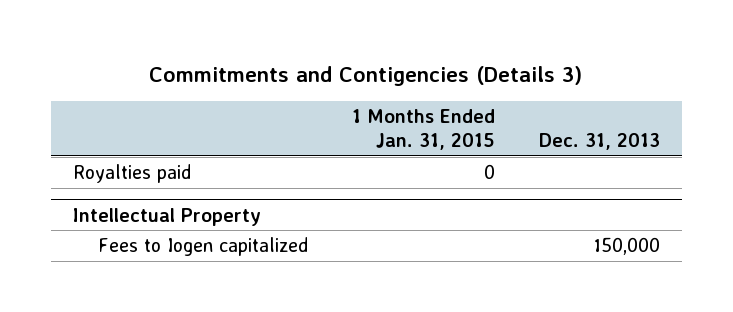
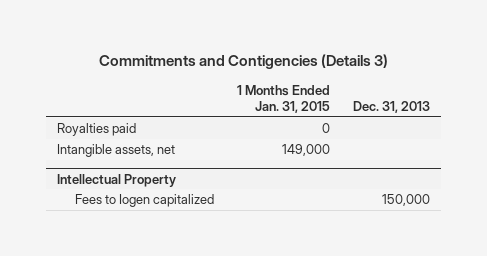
none -> [57,144,176,158] Intangible assets, net

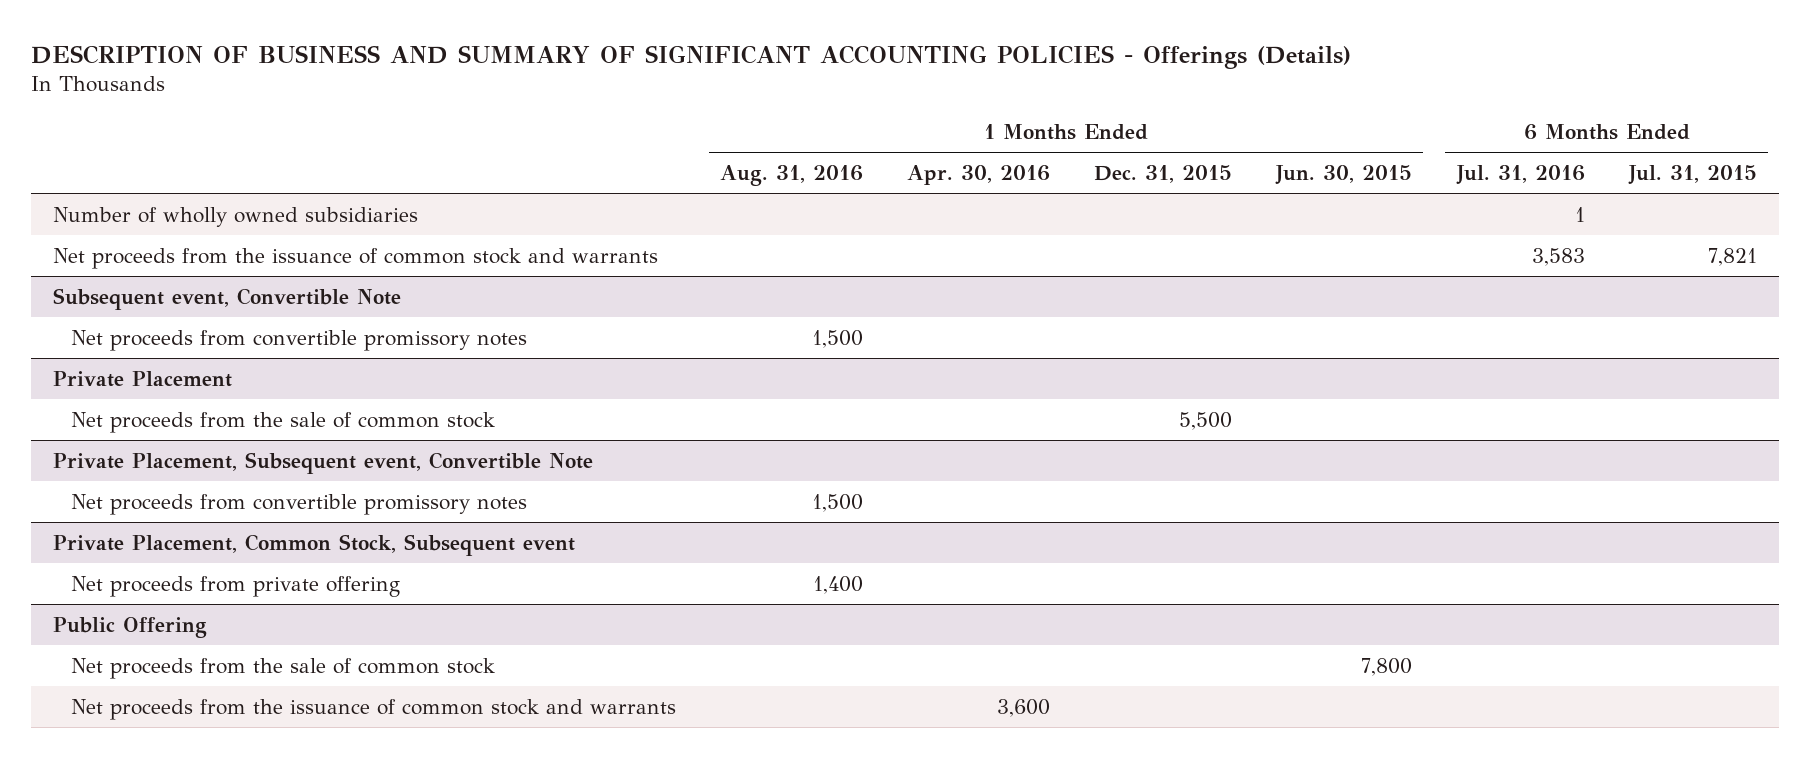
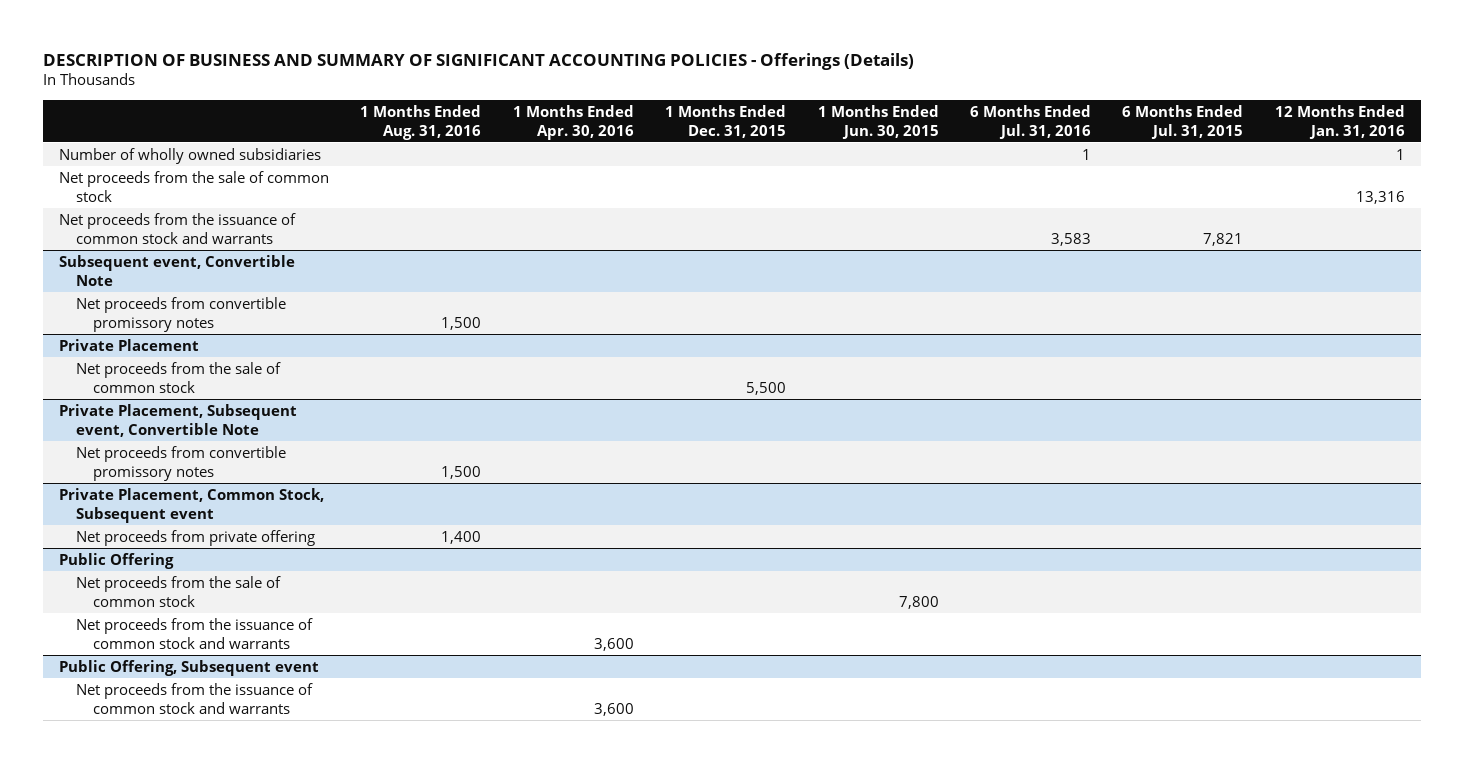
none -> [1274,104,1405,139] 12 Months Ended Jan. 31, 2016
none -> [58,170,329,202] Net proceeds from the sale of common stock
none -> [58,659,319,676] Public Offering, Subsequent event
none -> [76,682,314,714] Net proceeds from the issuance of common stock and warrants

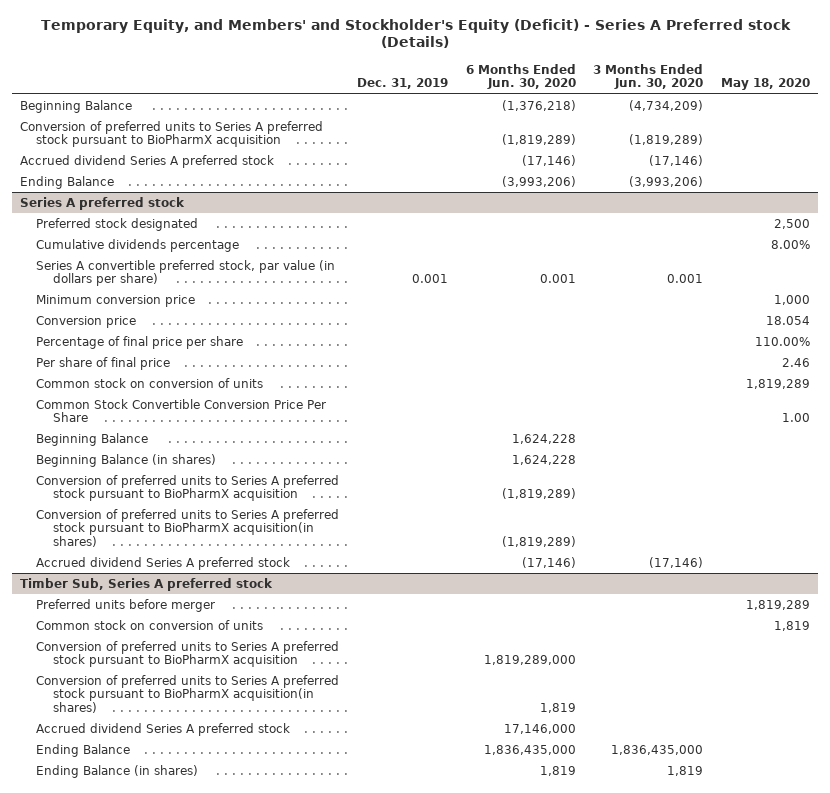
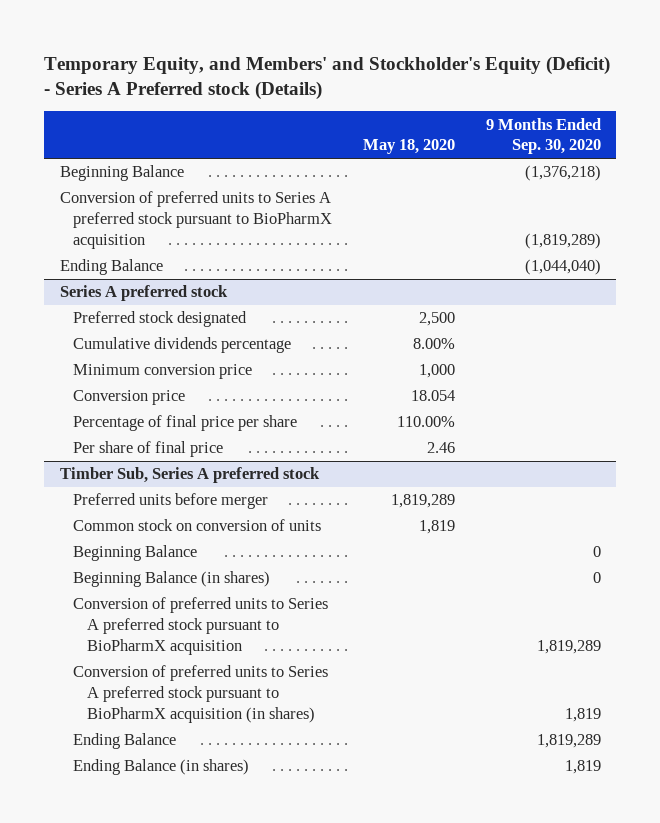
[357,78,449,90] Dec. 31, 2019 -> none
[465,63,576,90] 6 Months Ended Jun. 30, 2020 -> none
[593,63,704,90] 3 Months Ended Jun. 30, 2020 -> none
none -> [485,117,601,155] 9 Months Ended Sep. 30, 2020
[20,154,275,168] Accrued dividend Series A preferred stock -> none
[36,259,336,287] Series A convertible preferred stock, par value (in dollars per share) -> none
[36,377,264,388] Common stock on conversion of units -> none
[36,398,327,423] Common Stock Convertible Conversion Price Per Share -> none
[36,432,149,446] Beginning Balance -> none
[36,453,217,467] Beginning Balance (in shares) -> none
[36,474,340,502] Conversion of preferred units to Series A preferred stock pursuant to BioPharmX acquisition -> none
[36,508,340,548] Conversion of preferred units to Series A preferred stock pursuant to BioPharmX acquisition(in shares) -> none
[36,556,291,570] Accrued dividend Series A preferred stock -> none
none -> [73,545,198,562] Beginning Balance
none -> [73,571,271,588] Beginning Balance (in shares)
[36,722,291,736] Accrued dividend Series A preferred stock -> none
[36,674,340,714] Conversion of preferred units to Series A preferred stock pursuant to BioPharmX acquisition(in shares) -> [73,665,329,724] Conversion of preferred units to Series A preferred stock pursuant to BioPharmX acquisition (in shares)

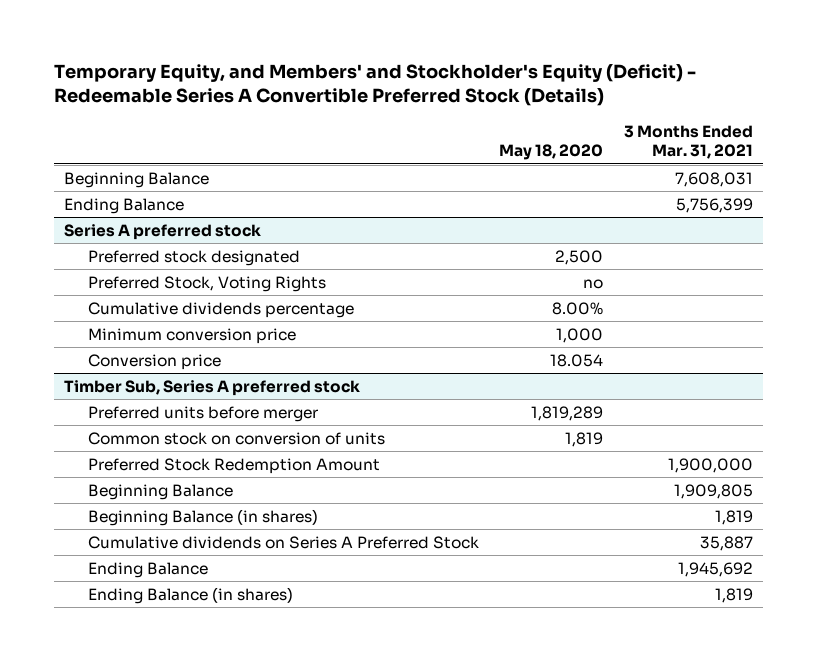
[44,55,611,100] Temporary Equity, and Members' and Stockholder's Equity (Deficit) - Series A Preferred stock (Details) -> [54,64,697,107] Temporary Equity, and Members' and Stockholder's Equity (Deficit) - Redeemable Series A Convertible Preferred Stock (Details)
[485,117,601,155] 9 Months Ended Sep. 30, 2020 -> none
none -> [623,124,753,160] 3 Months Ended Mar. 31, 2021
[59,191,333,250] Conversion of preferred units to Series A preferred stock pursuant to BioPharmX acquisition -> none
none -> [87,275,326,292] Preferred Stock, Voting Rights
[73,415,298,432] Percentage of final price per share -> none
[73,441,224,458] Per share of final price -> none
none -> [87,457,380,474] Preferred Stock Redemption Amount
[73,597,329,656] Conversion of preferred units to Series A preferred stock pursuant to BioPharmX acquisition -> none
[73,665,329,724] Conversion of preferred units to Series A preferred stock pursuant to BioPharmX acquisition (in shares) -> none
none -> [87,535,479,549] Cumulative dividends on Series A Preferred Stock

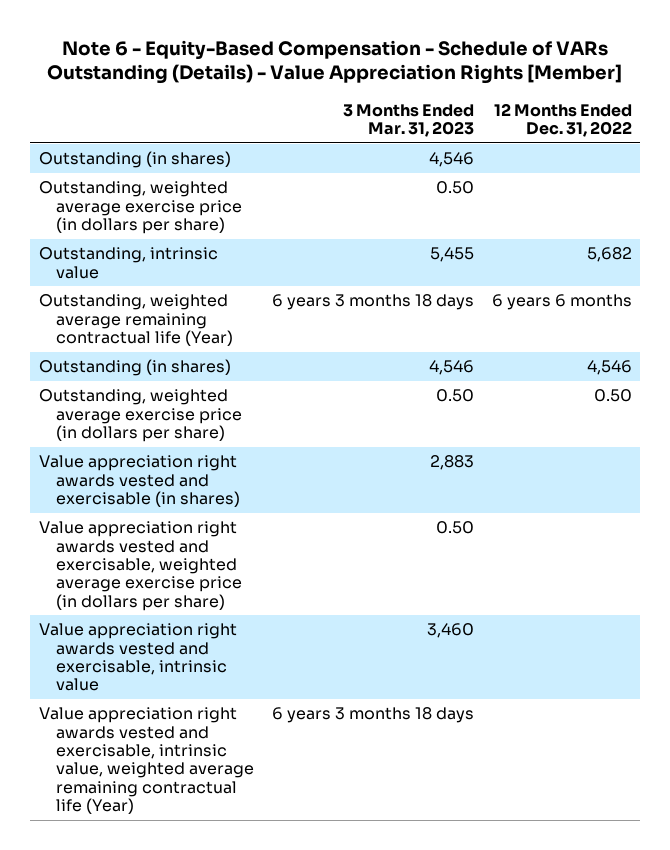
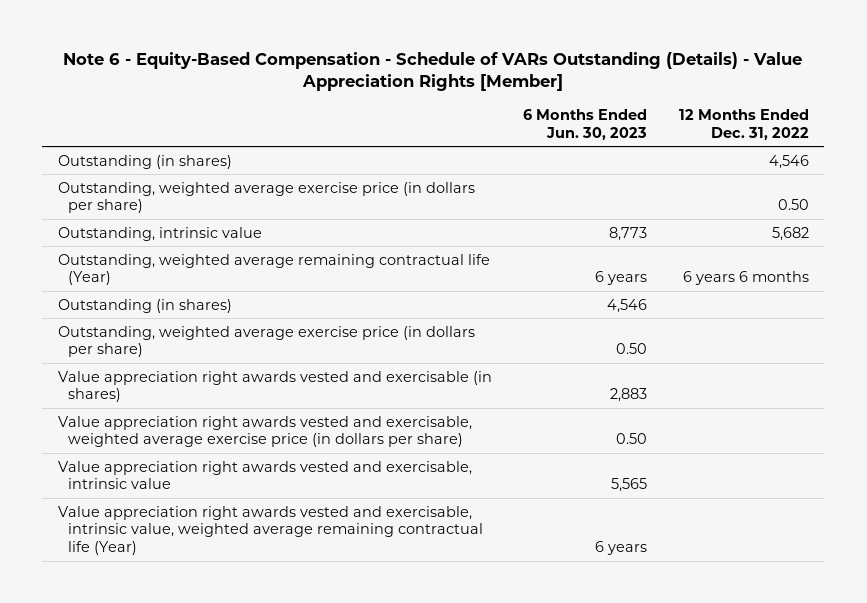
[342,103,474,138] 3 Months Ended Mar. 31, 2023 -> none
none -> [523,108,648,140] 6 Months Ended Jun. 30, 2023
[38,247,218,279] Outstanding, intrinsic value -> [58,226,263,241] Outstanding, intrinsic value
[38,294,233,347] Outstanding, weighted average remaining contractual life (Year) -> [58,253,491,286] Outstanding, weighted average remaining contractual life (Year)
[38,151,231,169] Outstanding (in shares) -> [58,298,233,313] Outstanding (in shares)
[38,181,242,235] Outstanding, weighted average exercise price (in dollars per share) -> [58,325,476,358] Outstanding, weighted average exercise price (in dollars per share)

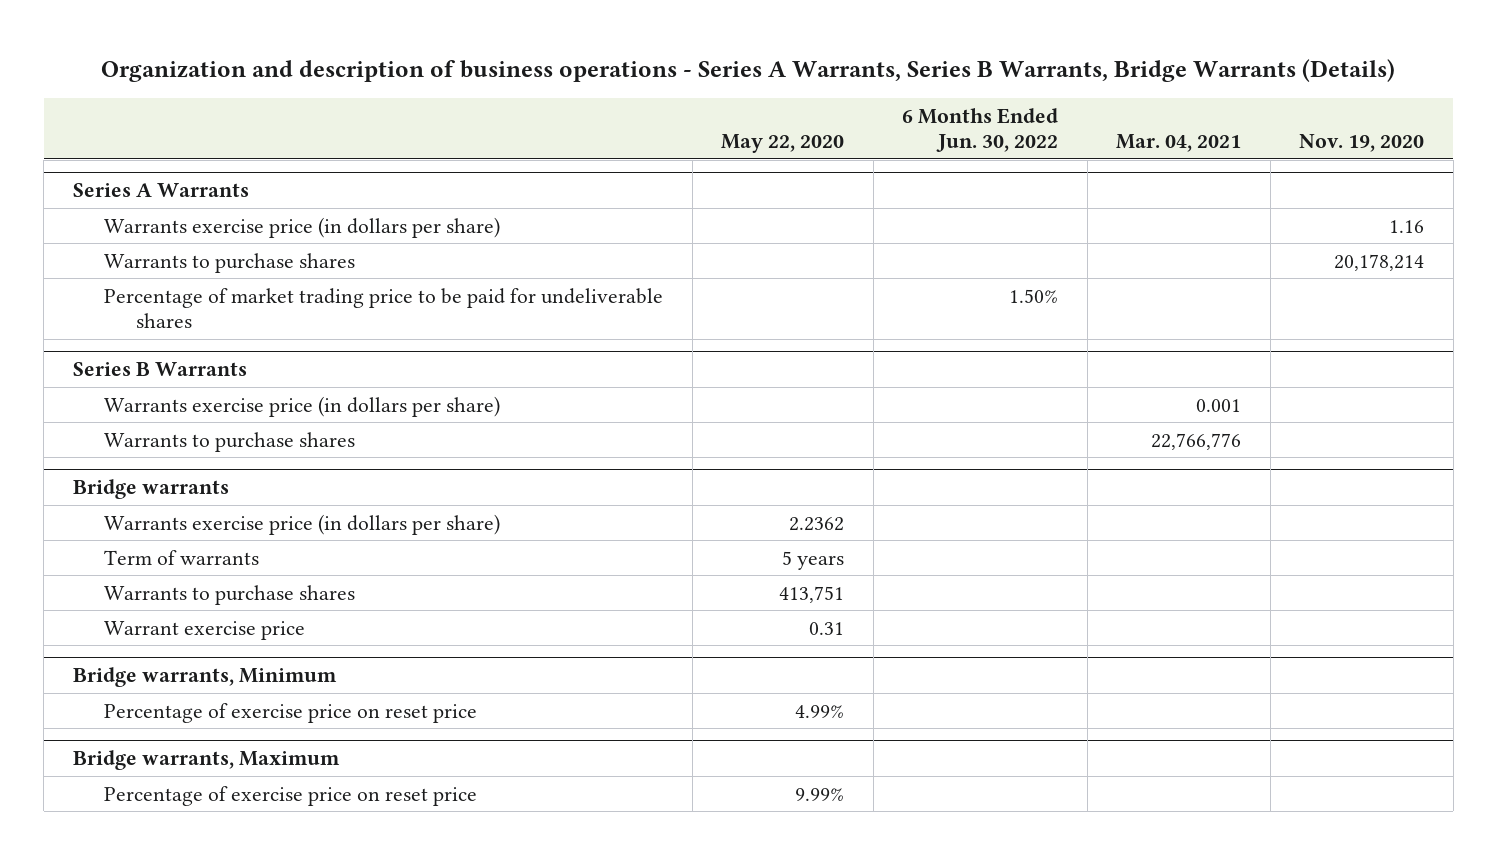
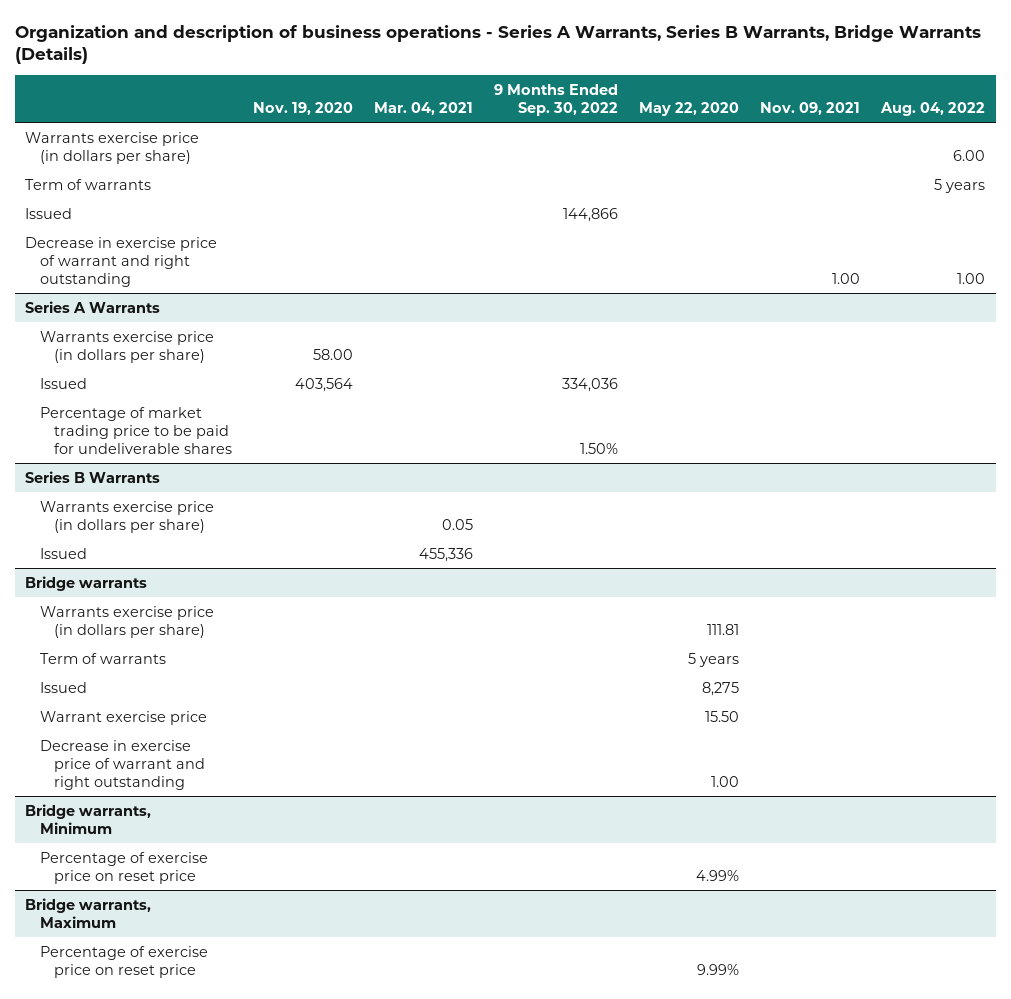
[902,107,1059,153] 6 Months Ended Jun. 30, 2022 -> none
none -> [494,83,619,116] 9 Months Ended Sep. 30, 2022
none -> [760,101,861,115] Nov. 09, 2021
none -> [880,101,986,116] Aug. 04, 2022
none -> [25,131,200,164] Warrants exercise price (in dollars per share)
none -> [25,178,152,190] Term of warrants
none -> [25,207,73,219] Issued
none -> [25,236,218,287] Decrease in exercise price of warrant and right outstanding
[104,252,356,273] Warrants to purchase shares -> none
[1389,219,1425,233] 1.16 -> [313,348,354,360] 58.00
none -> [39,377,87,389] Issued
[104,431,356,452] Warrants to purchase shares -> none
[1196,398,1242,412] 0.001 -> [442,518,474,530] 0.05
none -> [39,547,87,559] Issued
[789,516,845,531] 2.2362 -> [707,623,740,635] 111.81
[104,584,356,605] Warrants to purchase shares -> none
none -> [39,681,87,693] Issued
[809,621,845,635] 0.31 -> [705,710,740,722] 15.50
none -> [39,739,206,790] Decrease in exercise price of warrant and right outstanding

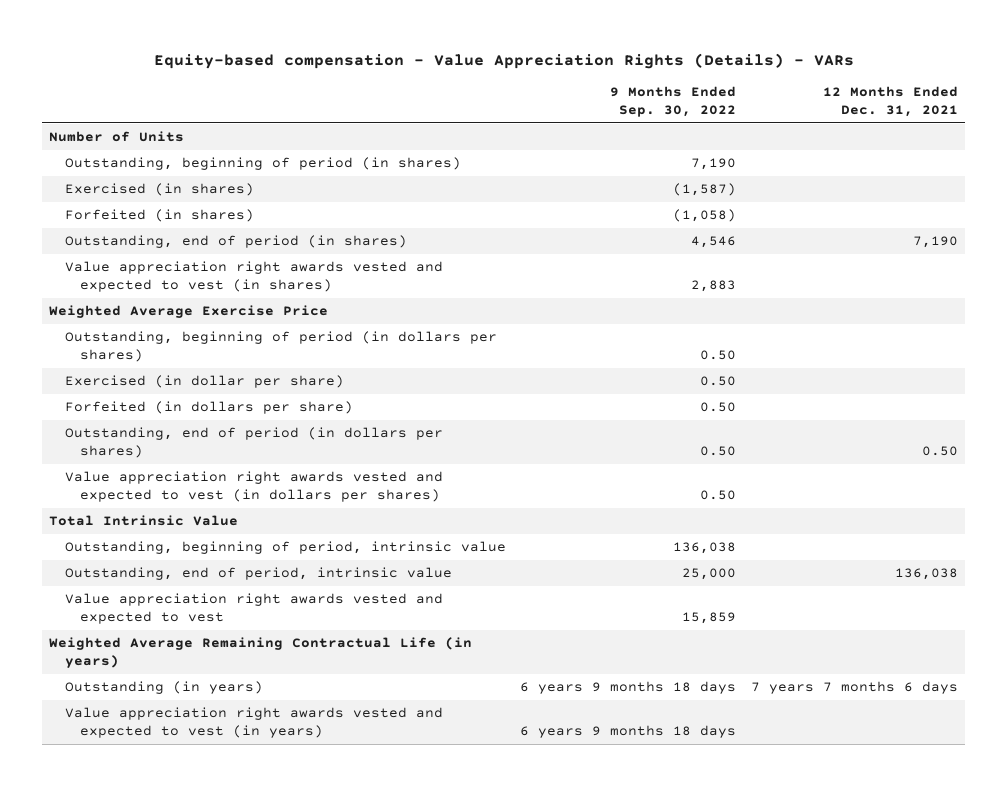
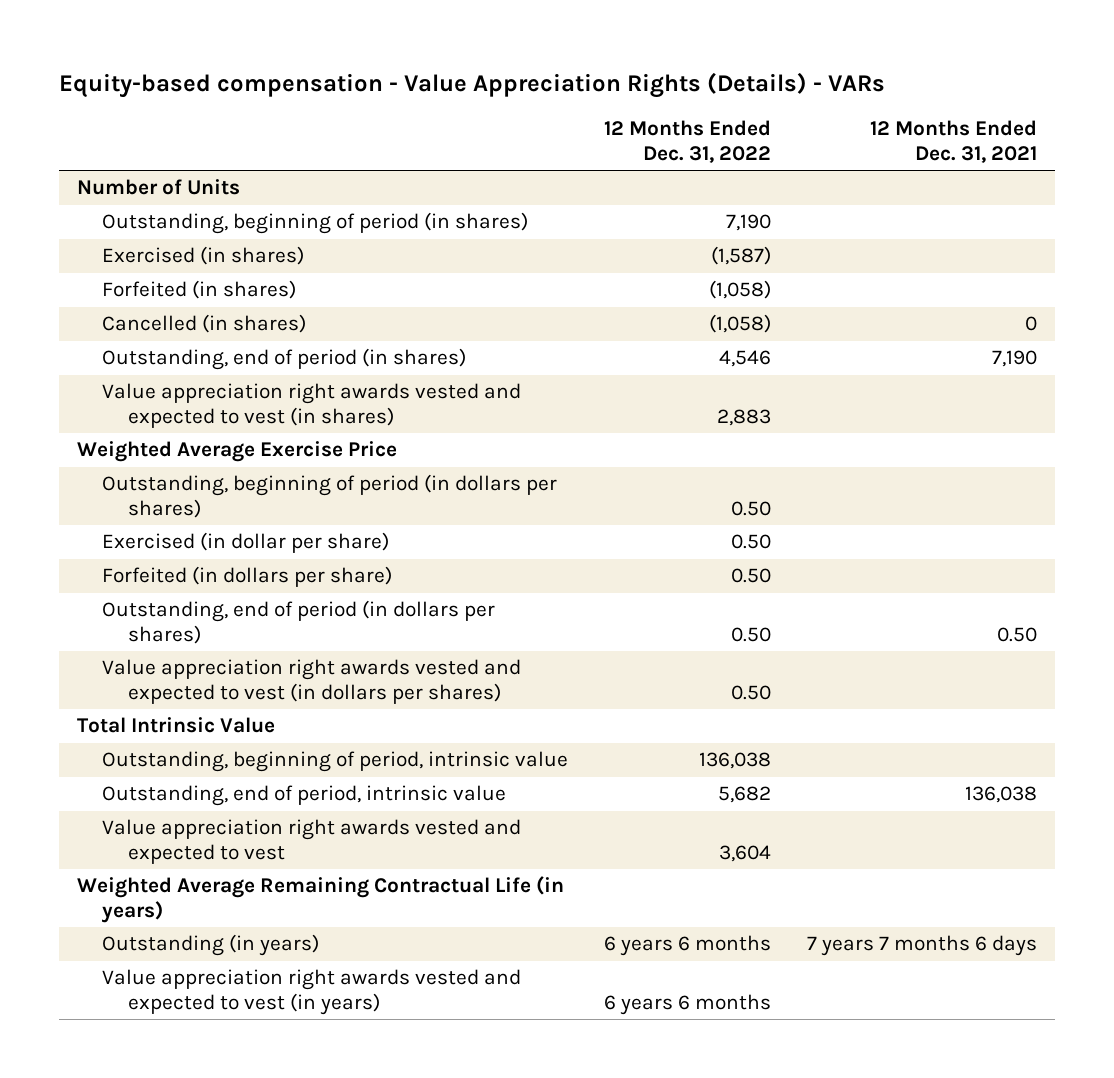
[610,86,737,118] 9 Months Ended Sep. 30, 2022 -> none
none -> [604,120,772,164] 12 Months Ended Dec. 31, 2022
none -> [102,314,307,334] Cancelled (in shares)

